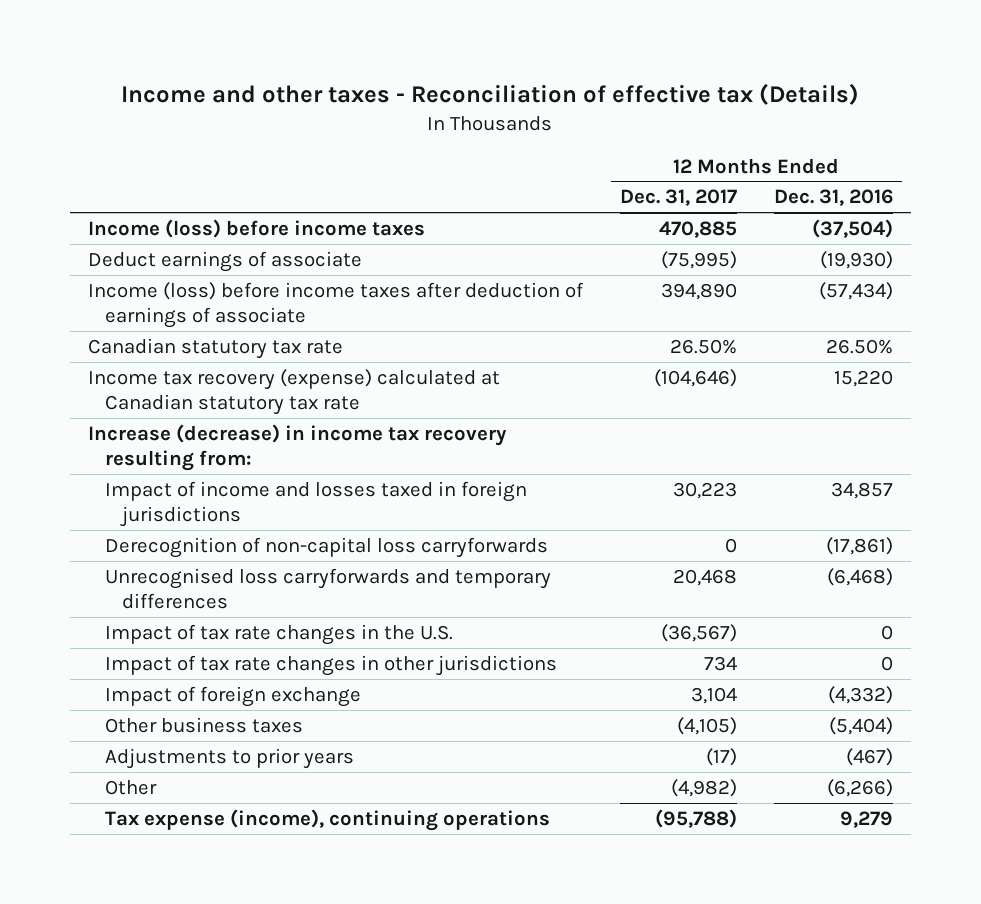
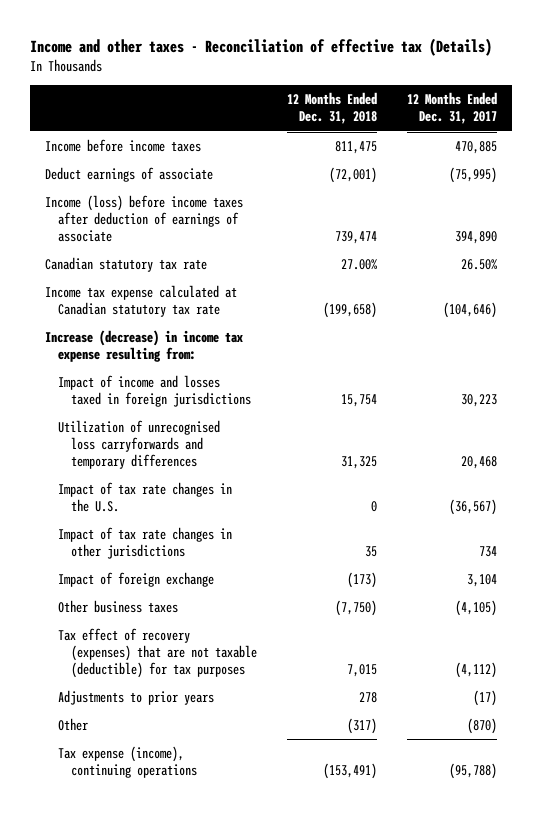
[773,189,893,207] Dec. 31, 2016 -> none
none -> [287,92,378,125] 12 Months Ended Dec. 31, 2018
[88,218,426,238] Income (loss) before income taxes -> [45,139,202,153] Income before income taxes
[88,368,501,415] Income tax recovery (expense) calculated at Canadian statutory tax rate -> [45,285,238,318] Income tax expense calculated at Canadian statutory tax rate
[88,423,508,471] Increase (decrease) in income tax recovery resulting from: -> [45,330,244,363] Increase (decrease) in income tax expense resulting from:
[104,536,548,558] Derecognition of non-capital loss carryforwards -> none
[104,567,551,609] Unrecognised loss carryforwards and temporary differences -> [58,420,221,470] Utilization of unrecognised loss carryforwards and temporary differences
none -> [58,628,258,679] Tax effect of recovery (expenses) that are not taxable (deductible) for tax purposes
[670,778,737,797] (4,982) -> [466,718,497,735] (870)

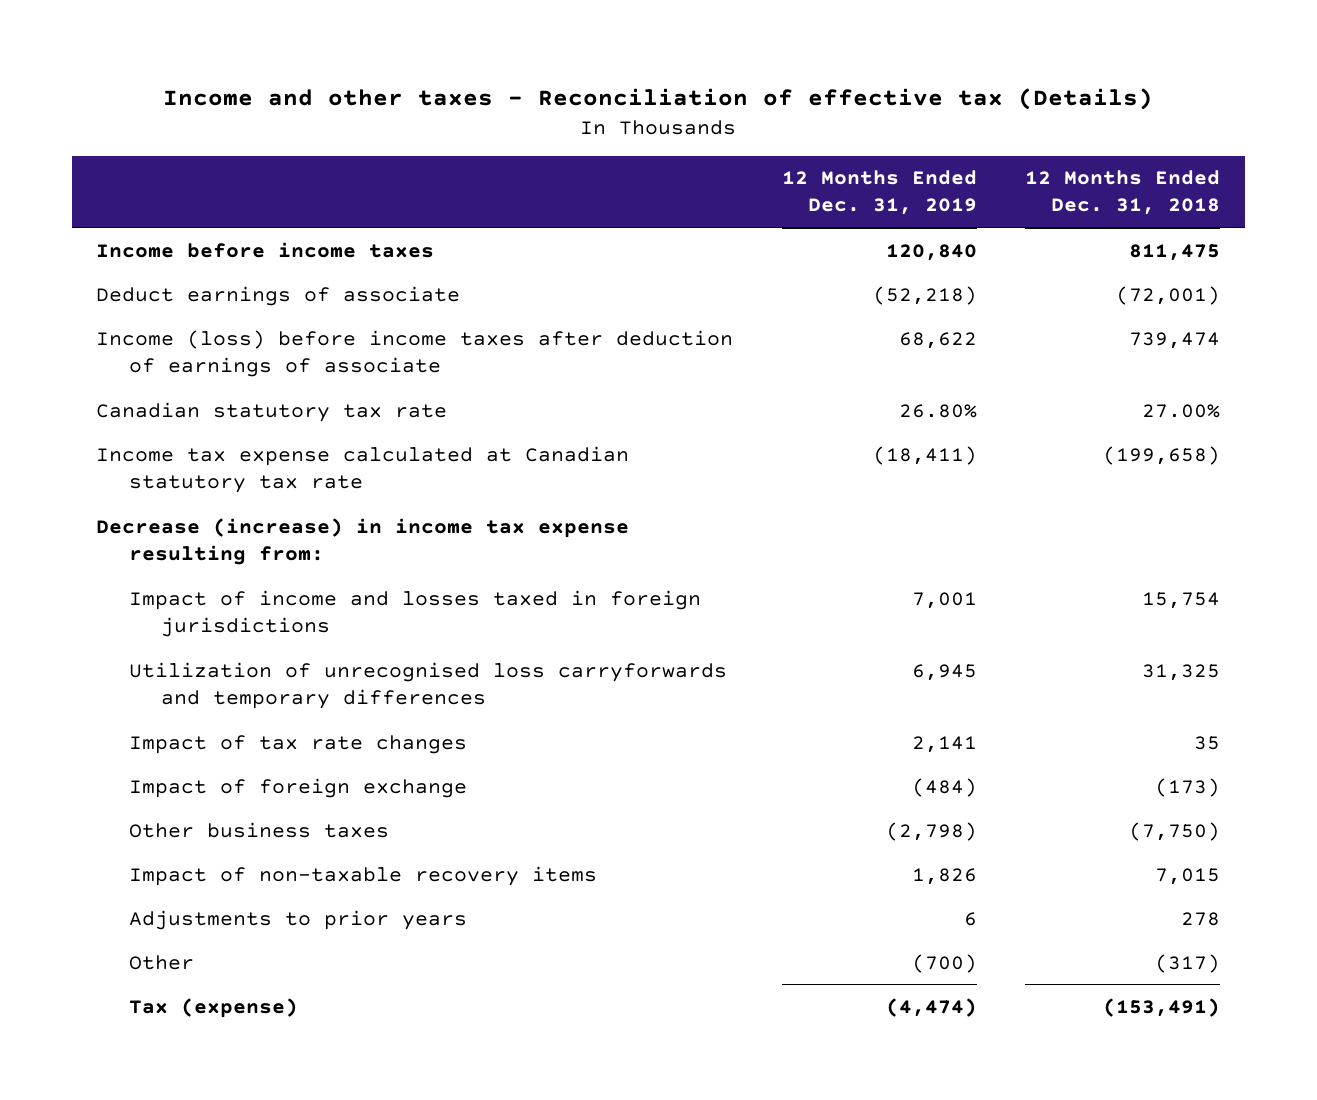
[406,92,497,125] 12 Months Ended Dec. 31, 2017 -> none
none -> [781,170,977,216] 12 Months Ended Dec. 31, 2019
[45,330,244,363] Increase (decrease) in income tax expense resulting from: -> [96,517,630,565] Decrease (increase) in income tax expense resulting from:
[58,527,233,560] Impact of tax rate changes in other jurisdictions -> none
[58,482,233,513] Impact of tax rate changes in the U.S. -> [128,734,467,754] Impact of tax rate changes
[371,501,378,513] 0 -> [1194,735,1221,750] 35
[58,628,258,679] Tax effect of recovery (expenses) that are not taxable (deductible) for tax purposes -> [128,865,597,886] Impact of non-taxable recovery items
[58,746,198,779] Tax expense (income), continuing operations -> [128,997,298,1018] Tax (expense)

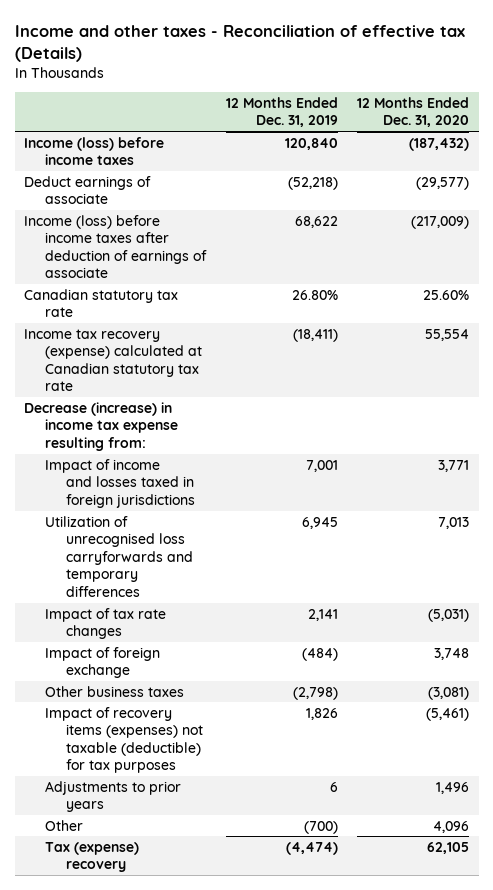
[1025,170,1221,216] 12 Months Ended Dec. 31, 2018 -> none
none -> [357,96,470,128] 12 Months Ended Dec. 31, 2020
[96,241,435,258] Income before income taxes -> [24,136,165,166] Income (loss) before income taxes
[96,445,630,493] Income tax expense calculated at Canadian statutory tax rate -> [24,328,203,392] Income tax recovery (expense) calculated at Canadian statutory tax rate
[128,865,597,886] Impact of non-taxable recovery items -> [45,706,204,774] Impact of recovery items (expenses) not taxable (deductible) for tax purposes
[128,997,298,1018] Tax (expense) -> [45,841,140,873] Tax (expense) recovery

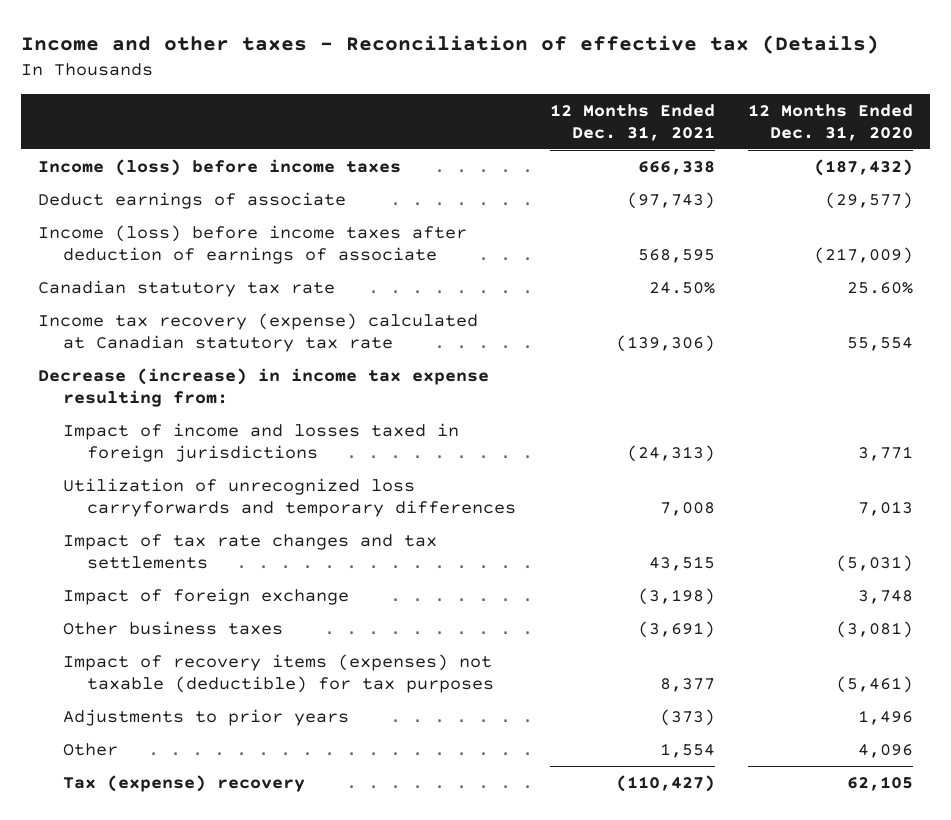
[225,96,338,128] 12 Months Ended Dec. 31, 2019 -> none
none -> [549,104,715,141] 12 Months Ended Dec. 31, 2021
[45,515,194,597] Utilization of unrecognised loss carryforwards and temporary differences -> [62,478,517,517] Utilization of unrecognized loss carryforwards and temporary differences
[45,607,167,640] Impact of tax rate changes -> [62,534,437,569] Impact of tax rate changes and tax settlements

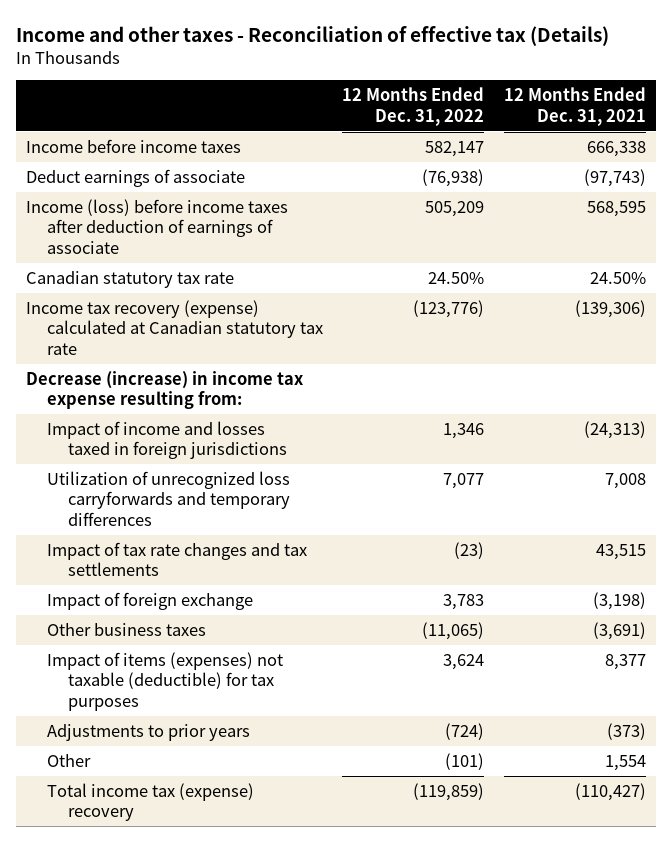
[748,104,914,141] 12 Months Ended Dec. 31, 2020 -> none
none -> [342,87,485,126] 12 Months Ended Dec. 31, 2022
[38,159,402,177] Income (loss) before income taxes -> [25,139,241,154] Income before income taxes
[62,654,495,693] Impact of recovery items (expenses) not taxable (deductible) for tax purposes -> [46,652,283,711] Impact of items (expenses) not taxable (deductible) for tax purposes
[62,775,305,793] Tax (expense) recovery -> [46,783,254,822] Total income tax (expense) recovery

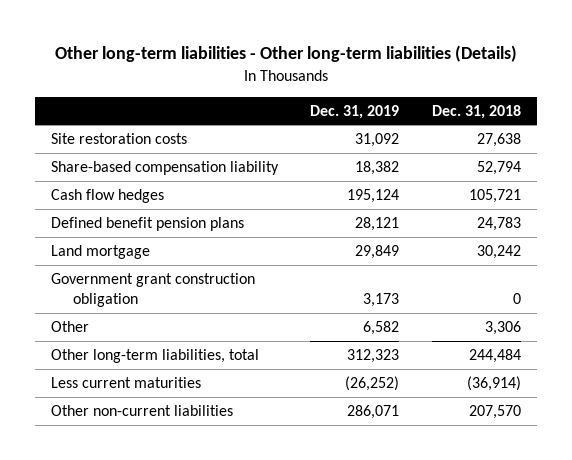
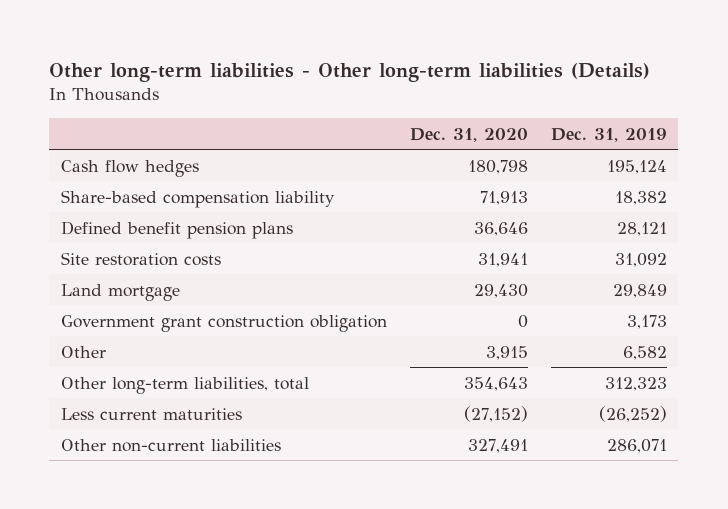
[431,104,521,119] Dec. 31, 2018 -> none
none -> [409,127,528,142] Dec. 31, 2020
[51,161,280,176] Share-based compensation liability -> [60,189,335,208] Share-based compensation liability
[51,133,188,145] Site restoration costs -> [60,251,221,266] Site restoration costs

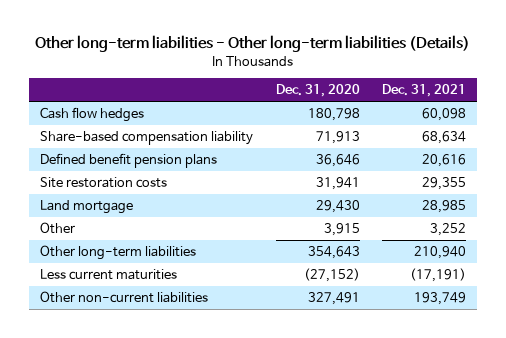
[550,127,667,142] Dec. 31, 2019 -> none
none -> [382,84,467,98] Dec. 31, 2021
[60,314,387,332] Government grant construction obligation -> none
[60,376,309,394] Other long-term liabilities, total -> [39,244,196,260] Other long-term liabilities

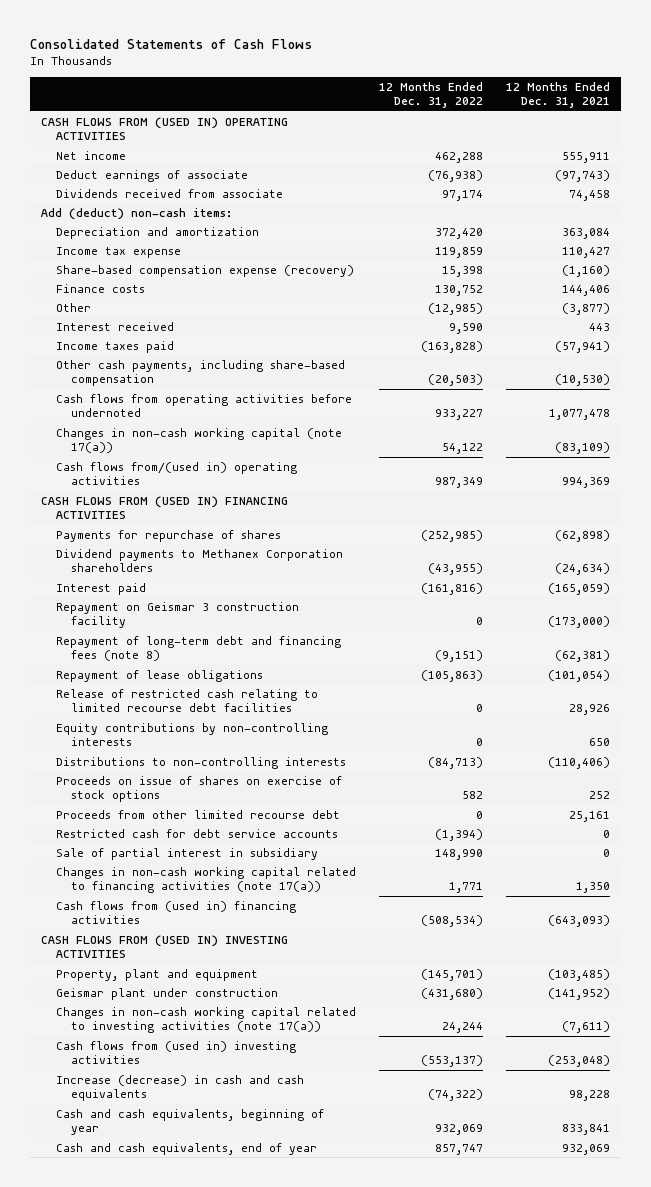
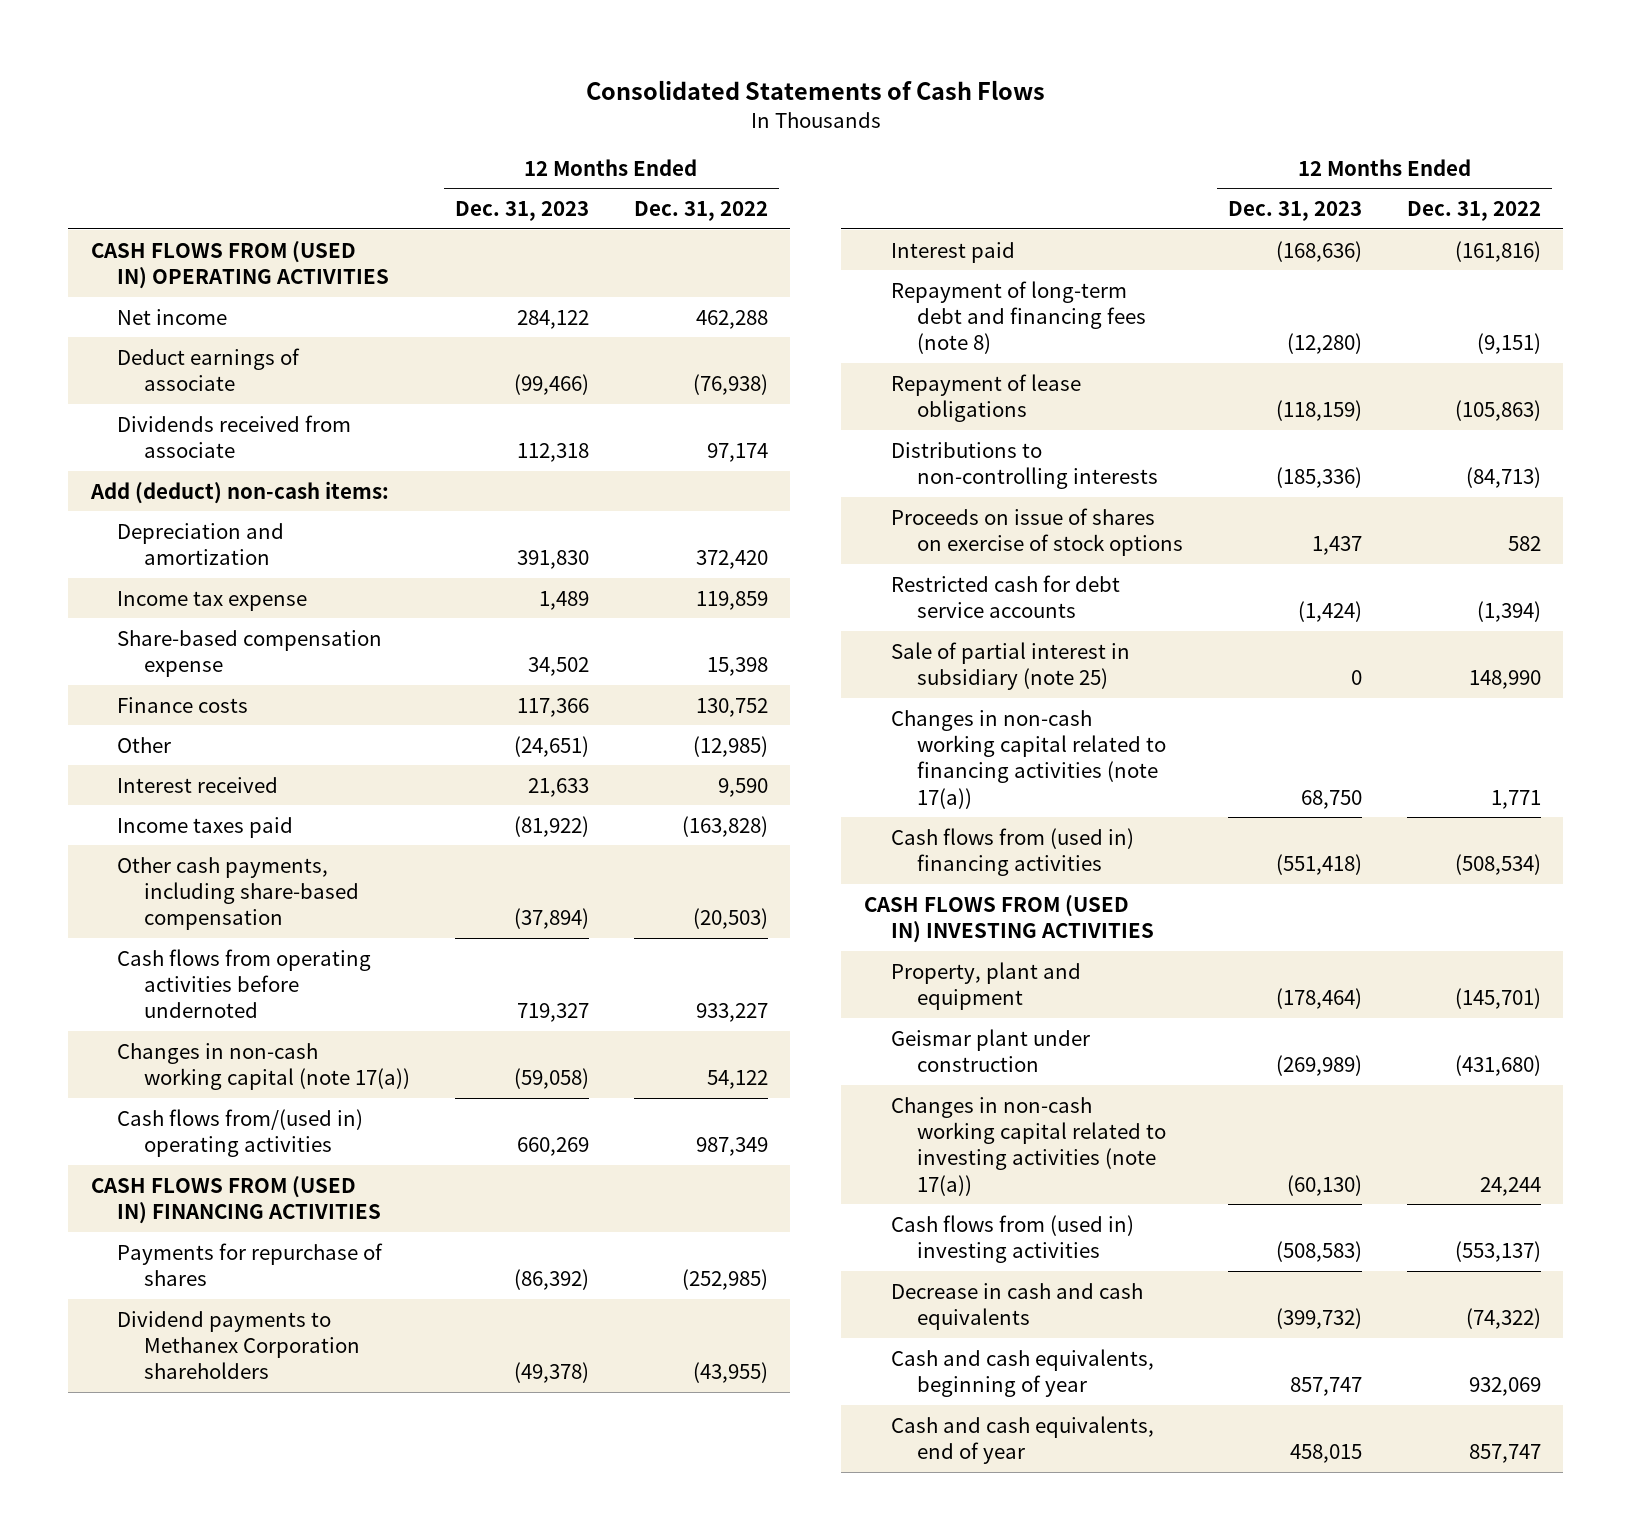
[505,81,610,109] 12 Months Ended Dec. 31, 2021 -> none
none -> [454,201,589,222] Dec. 31, 2023
[56,264,355,277] Share-based compensation expense (recovery) -> [117,629,383,677] Share-based compensation expense
[56,601,300,629] Repayment on Geismar 3 construction facility -> none
[56,688,319,713] Release of restricted cash relating to limited recourse debt facilities -> none
[56,722,329,747] Equity contributions by non-controlling interests -> none
[56,809,341,819] Proceeds from other limited recourse debt -> none
[56,847,319,860] Sale of partial interest in subsidiary -> [890,641,1130,690] Sale of partial interest in subsidiary (note 25)
[56,1074,305,1102] Increase (decrease) in cash and cash equivalents -> [890,1282,1143,1330] Decrease in cash and cash equivalents

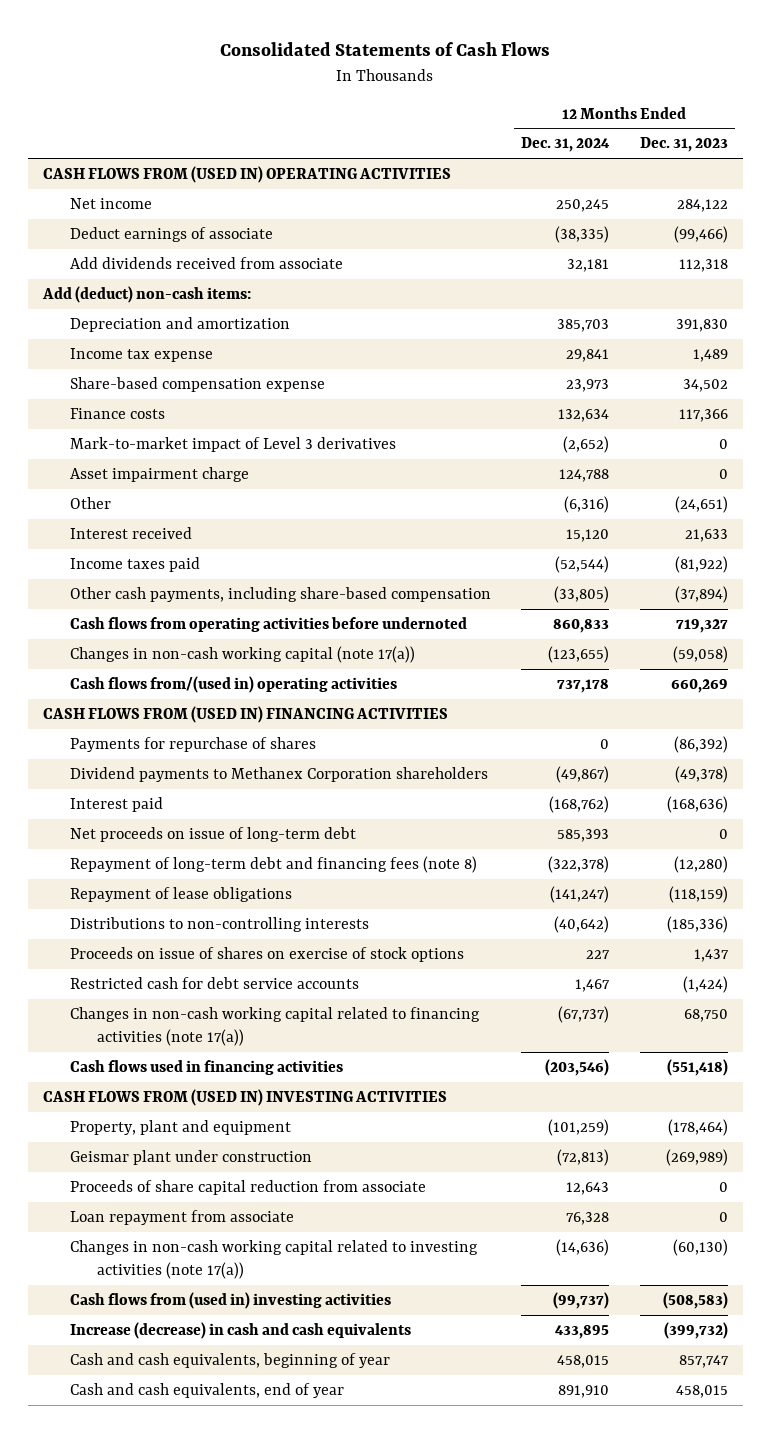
[633,201,768,222] Dec. 31, 2022 -> none
none -> [521,137,611,153] Dec. 31, 2024
[117,414,352,458] Dividends received from associate -> [69,257,343,270] Add dividends received from associate
none -> [69,437,396,453] Mark-to-market impact of Level 3 derivatives
none -> [69,467,249,483] Asset impairment charge
none -> [69,827,356,843] Net proceeds on issue of long-term debt
[890,641,1130,690] Sale of partial interest in subsidiary (note 25) -> none
[890,827,1134,876] Cash flows from (used in) financing activities -> [69,1060,343,1076] Cash flows used in financing activities
none -> [69,1180,426,1196] Proceeds of share capital reduction from associate
none -> [69,1210,294,1226] Loan repayment from associate
[890,1282,1143,1330] Decrease in cash and cash equivalents -> [69,1322,411,1340] Increase (decrease) in cash and cash equivalents

